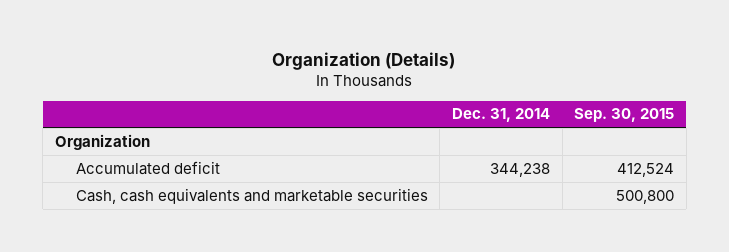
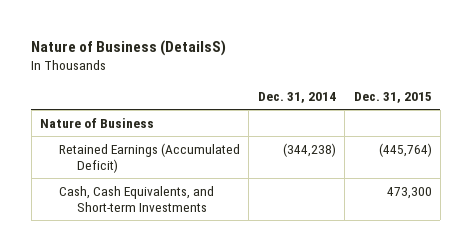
[272,51,456,70] Organization (Details) -> [31,40,227,57] Nature of Business (DetailsS)
[574,108,675,123] Sep. 30, 2015 -> none
none -> [353,92,432,104] Dec. 31, 2015
[54,133,150,150] Organization -> [40,117,155,128] Nature of Business
[75,160,220,175] Accumulated deficit -> [58,142,240,173] Retained Earnings (Accumulated Deficit)
[490,162,551,177] 344,238 -> [282,142,336,157] (344,238)
[75,187,428,204] Cash, cash equivalents and marketable securities -> [58,185,214,212] Cash, Cash Equivalents, and Short-term Investments

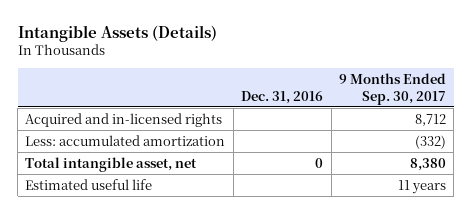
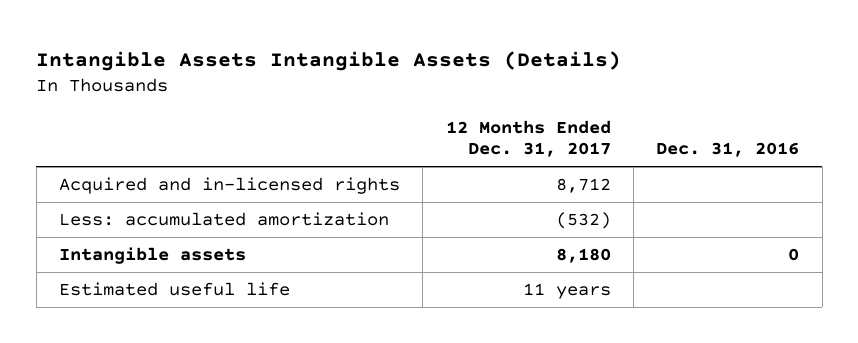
[17,24,217,42] Intangible Assets (Details) -> [36,50,622,71] Intangible Assets Intangible Assets (Details)
[339,72,447,105] 9 Months Ended Sep. 30, 2017 -> none
none -> [445,119,611,158] 12 Months Ended Dec. 31, 2017
[25,156,198,172] Total intangible asset, net -> [59,246,247,264] Intangible assets

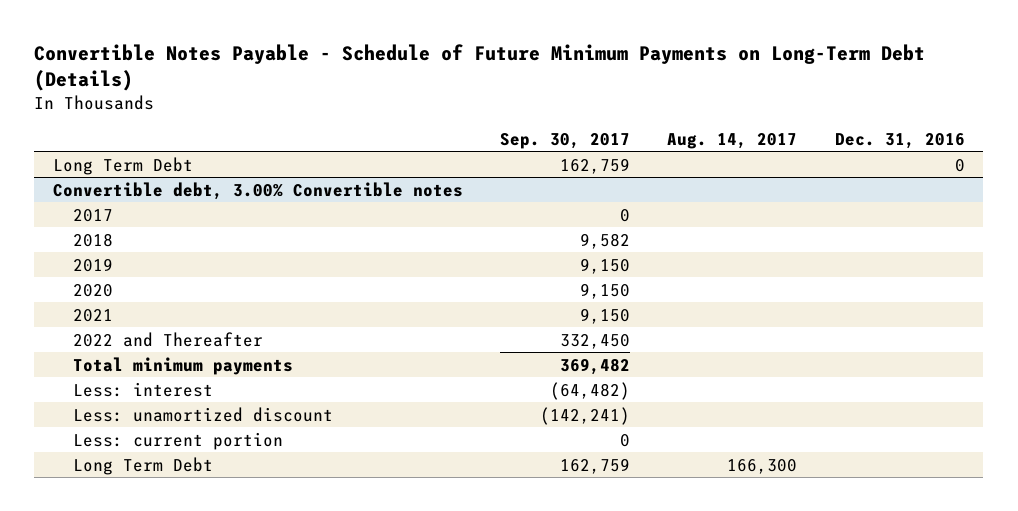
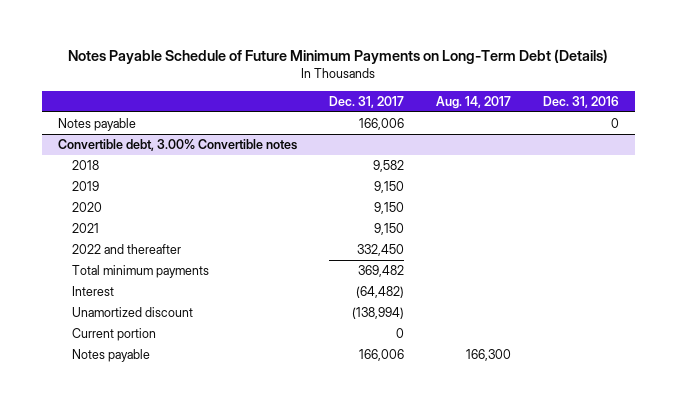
[34,44,926,92] Convertible Notes Payable - Schedule of Future Minimum Payments on Long-Term Debt (Details) -> [68,49,609,65] Notes Payable Schedule of Future Minimum Payments on Long-Term Debt (Details)
[500,132,631,149] Sep. 30, 2017 -> none
none -> [328,95,404,108] Dec. 31, 2017
[52,156,193,175] Long Term Debt -> [57,118,136,132] Notes payable
[73,208,114,222] 2017 -> none
[73,331,264,347] 2022 and Thereafter -> [71,244,181,255] 2022 and thereafter
[73,381,214,397] Less: interest -> [71,286,114,297] Interest
[73,406,334,422] Less: unamortized discount -> [71,307,193,318] Unamortized discount
[73,431,284,450] Less: current portion -> [71,328,156,342] Current portion
[73,456,214,475] Long Term Debt -> [71,349,150,363] Notes payable

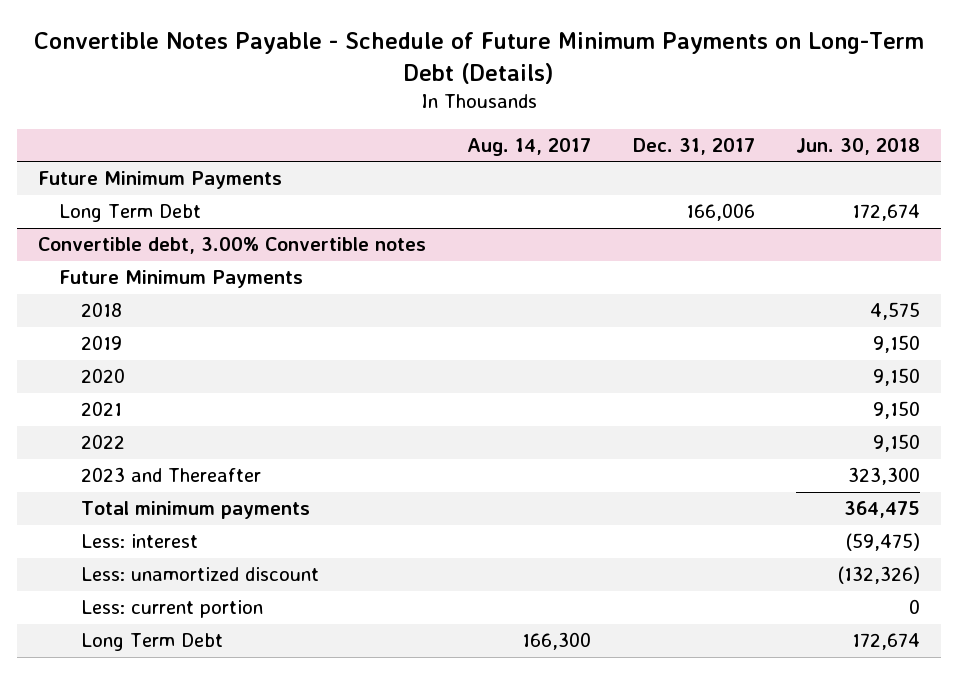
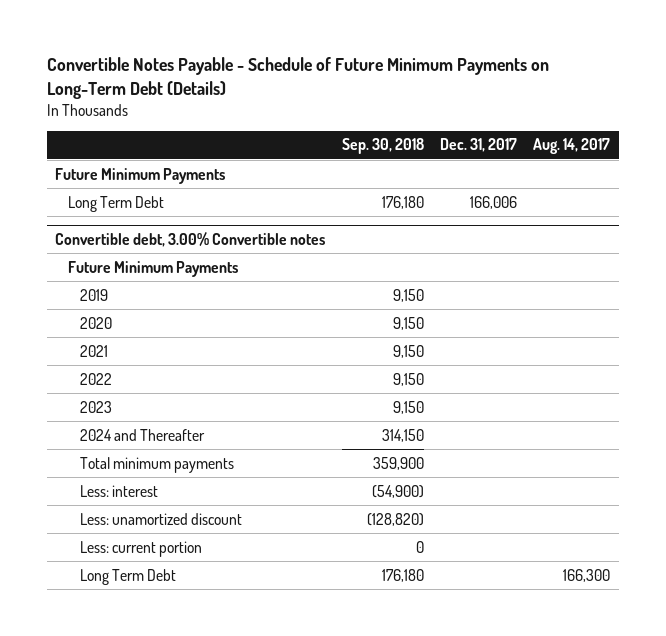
[796,137,921,155] Jun. 30, 2018 -> none
none -> [341,138,424,155] Sep. 30, 2018
[80,302,122,318] 2018 -> none
none -> [79,400,112,413] 2023
[80,467,261,483] 2023 and Thereafter -> [79,428,205,441] 2024 and Thereafter

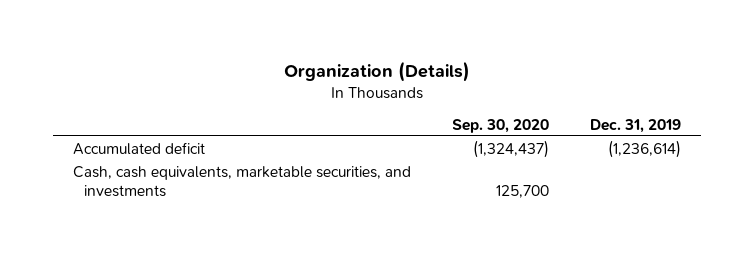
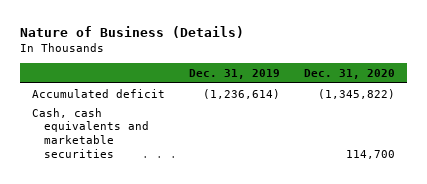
[283,60,470,82] Organization (Details) -> [19,26,244,39] Nature of Business (Details)
[451,118,549,133] Sep. 30, 2020 -> none
none -> [304,68,396,79] Dec. 31, 2020
[73,165,412,197] Cash, cash equivalents, marketable securities, and investments -> [31,107,149,158] Cash, cash equivalents and marketable securities

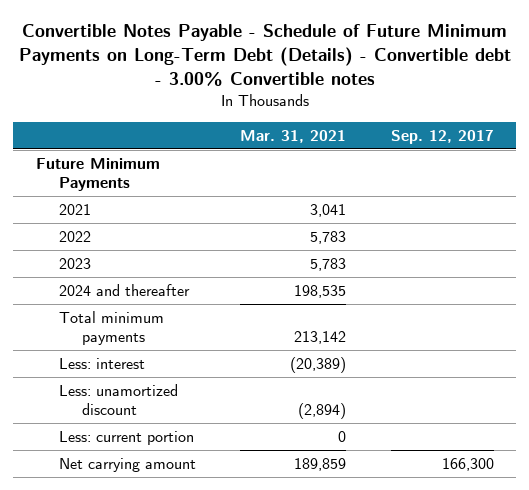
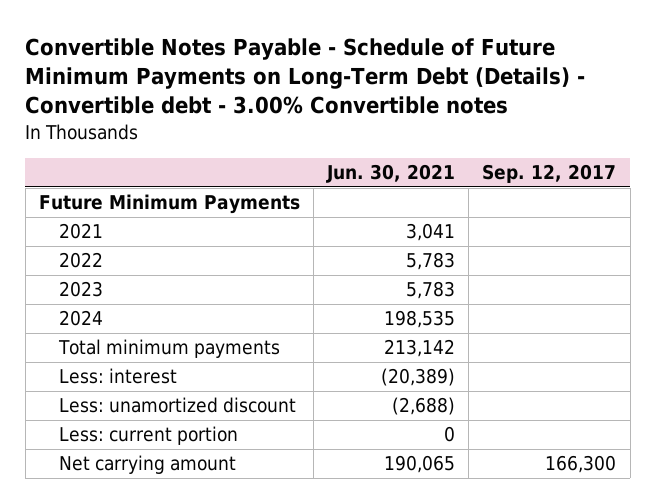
[240,129,347,143] Mar. 31, 2021 -> none
none -> [326,164,456,184] Jun. 30, 2021
[58,284,190,297] 2024 and thereafter -> [58,310,103,327] 2024

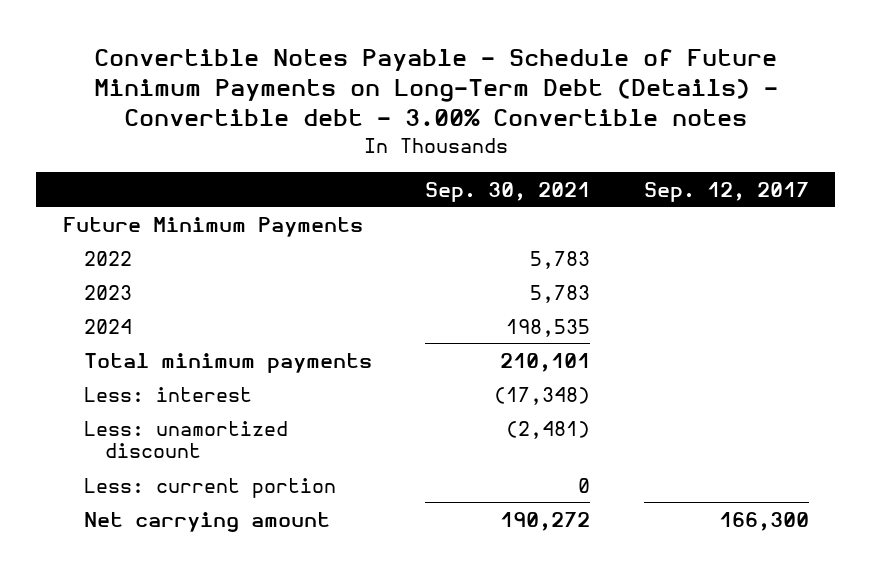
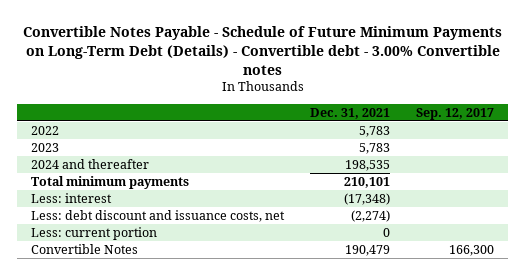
[425,181,591,202] Sep. 30, 2021 -> none
none -> [310,107,391,119] Dec. 31, 2021
[62,216,363,237] Future Minimum Payments -> none
[83,318,132,334] 2024 -> [30,159,149,170] 2024 and thereafter
[83,420,288,459] Less: unamortized discount -> none
none -> [30,210,285,223] Less: debt discount and issuance costs, net
[83,511,330,532] Net carrying amount -> [30,244,138,255] Convertible Notes

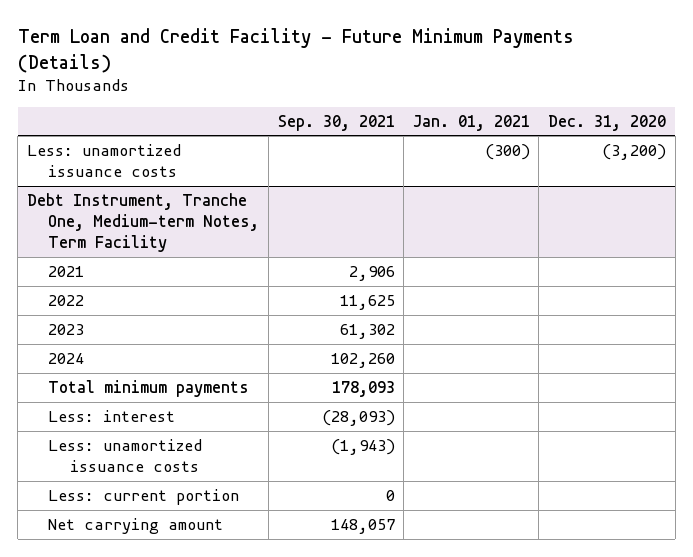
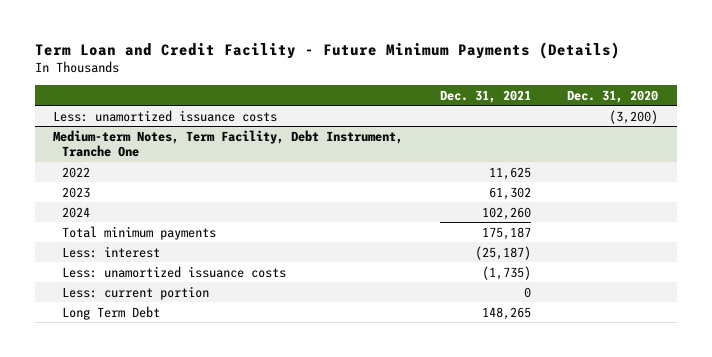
[277,114,395,131] Sep. 30, 2021 -> none
[412,114,530,131] Jan. 01, 2021 -> none
none -> [439,89,531,103] Dec. 31, 2021
[48,265,85,277] 2021 -> none
[27,192,260,252] Debt Instrument, Tranche One, Medium-term Notes, Term Facility -> [53,129,404,158] Medium-term Notes, Term Facility, Debt Instrument, Tranche One
[48,517,224,534] Net carrying amount -> [62,305,161,320] Long Term Debt

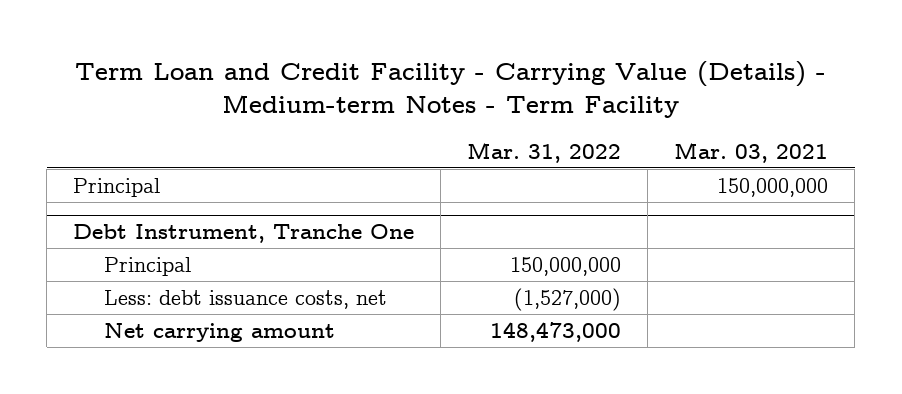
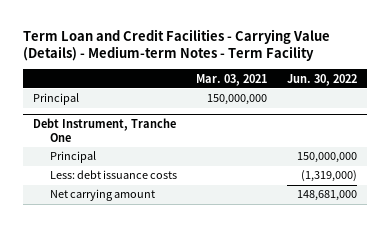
[74,60,826,119] Term Loan and Credit Facility - Carrying Value (Details) - Medium-term Notes - Term Facility -> [23,28,331,62] Term Loan and Credit Facilities - Carrying Value (Details) - Medium-term Notes - Term Facility
[467,141,622,163] Mar. 31, 2022 -> none
none -> [286,73,357,86] Jun. 30, 2022
[103,289,387,309] Less: debt issuance costs, net -> [49,170,177,180] Less: debt issuance costs

